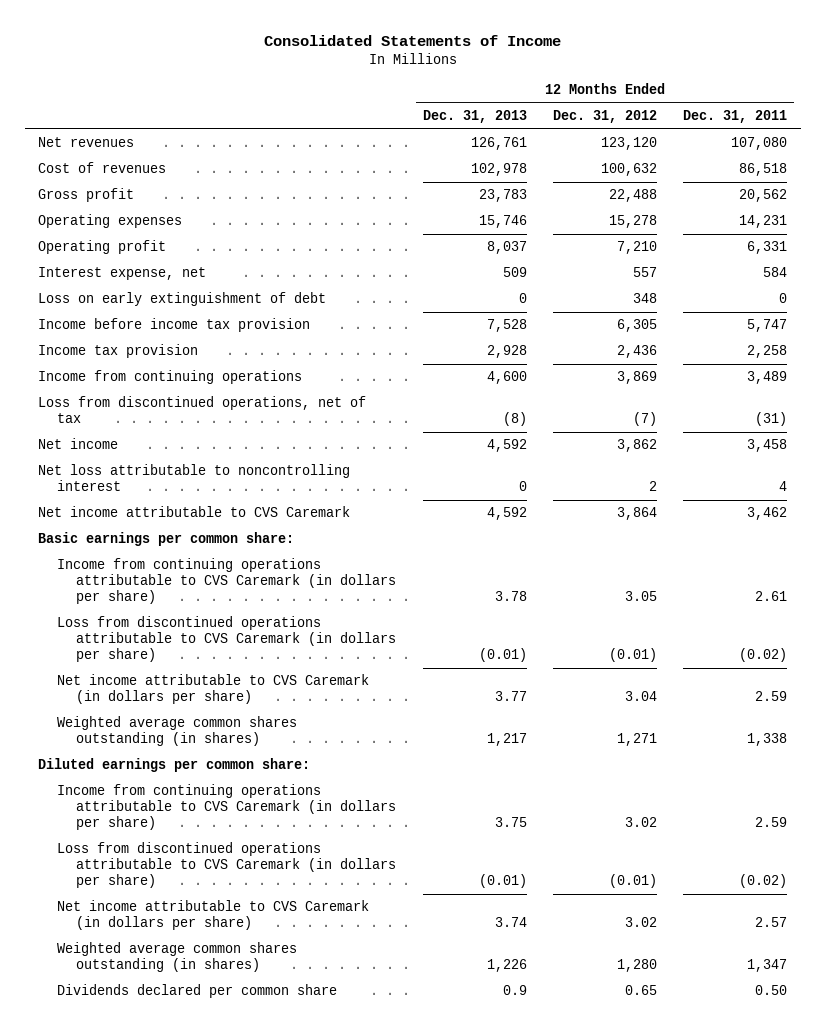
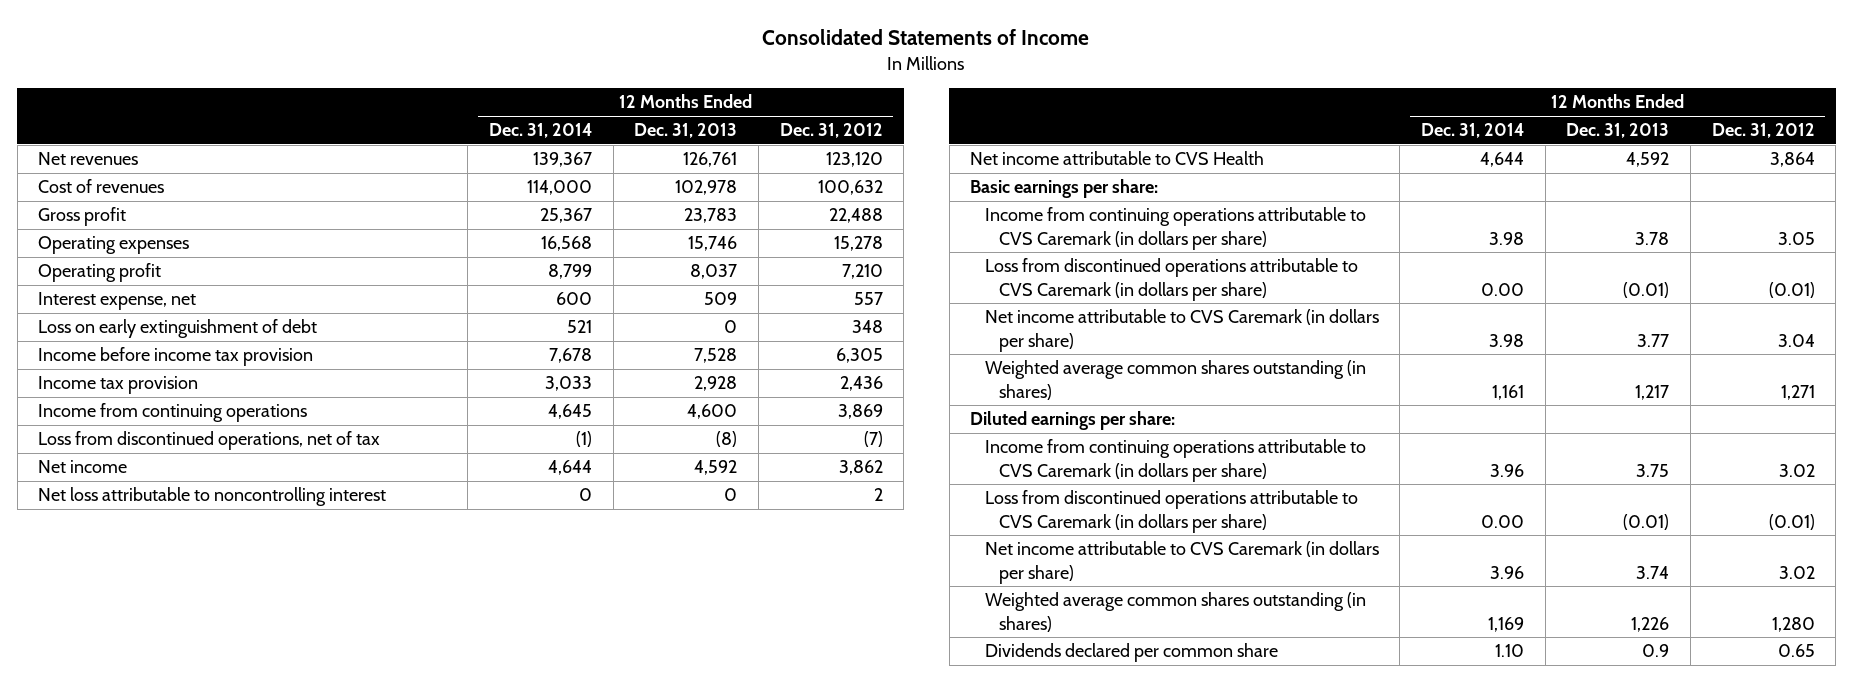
[683,110,788,124] Dec. 31, 2011 -> none
none -> [488,123,592,139] Dec. 31, 2014
[38,506,351,518] Net income attributable to CVS Caremark -> [970,151,1265,166] Net income attributable to CVS Health
[38,532,295,547] Basic earnings per common share: -> [970,179,1159,199] Basic earnings per share:
[38,758,311,773] Diluted earnings per common share: -> [970,411,1176,431] Diluted earnings per share:

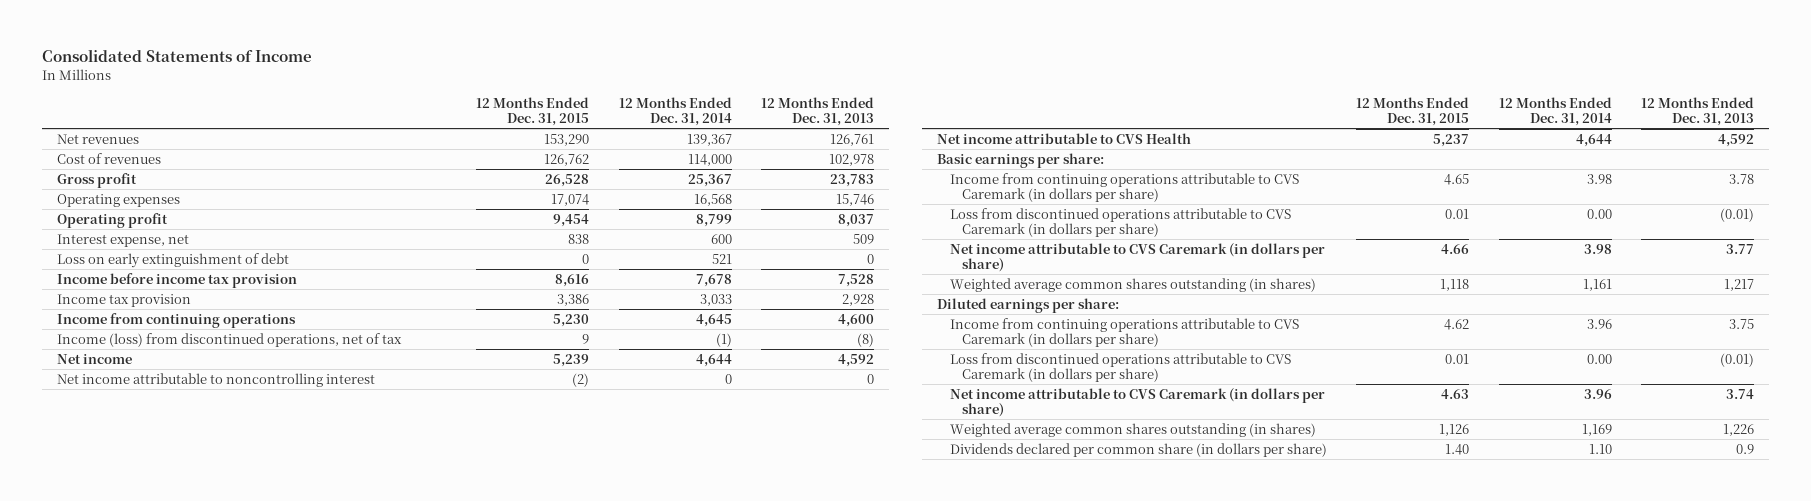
[779,123,883,139] Dec. 31, 2012 -> none
none -> [476,96,590,127] 12 Months Ended Dec. 31, 2015
[38,431,381,451] Loss from discontinued operations, net of tax -> [56,332,402,347] Income (loss) from discontinued operations, net of tax
[38,487,387,507] Net loss attributable to noncontrolling interest -> [56,372,375,387] Net income attributable to noncontrolling interest
[984,643,1278,663] Dividends declared per common share -> [949,442,1327,457] Dividends declared per common share (in dollars per share)

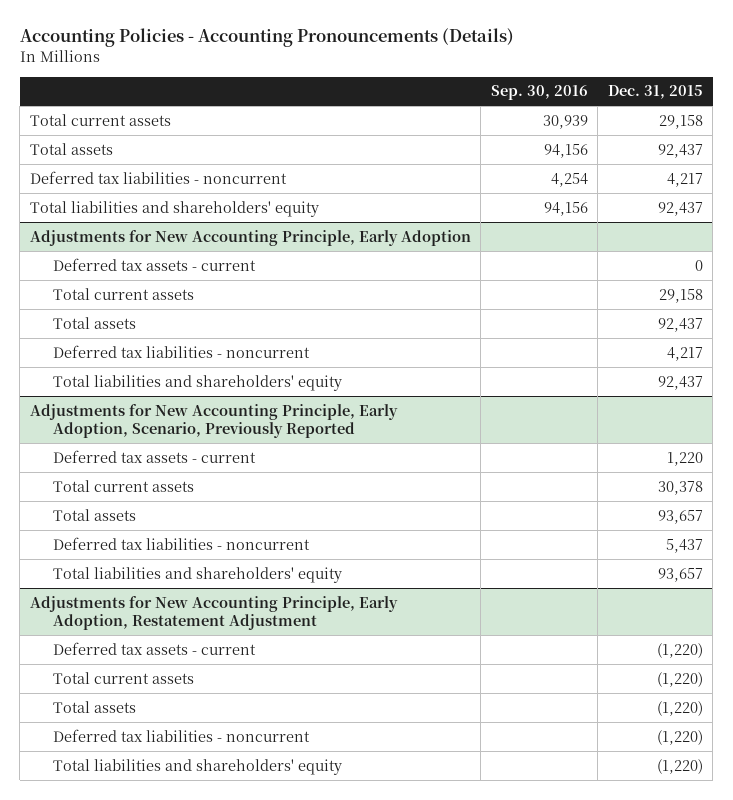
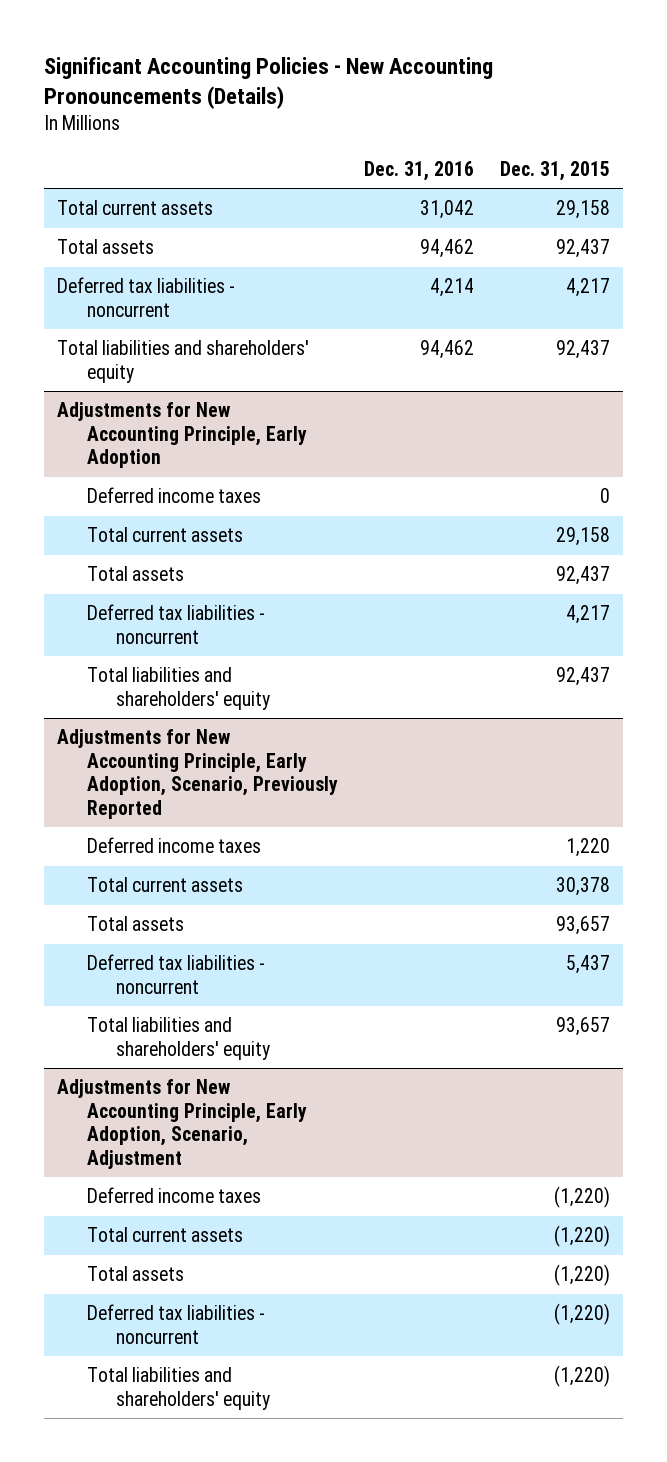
[19,28,514,48] Accounting Policies - Accounting Pronouncements (Details) -> [44,57,494,110] Significant Accounting Policies - New Accounting Pronouncements (Details)
[490,85,588,101] Sep. 30, 2016 -> none
none -> [363,160,474,181] Dec. 31, 2016
[52,257,256,271] Deferred tax assets - current -> none
none -> [86,487,261,504] Deferred income taxes
[52,449,256,463] Deferred tax assets - current -> [86,837,261,854] Deferred income taxes
[29,595,398,630] Adjustments for New Accounting Principle, Early Adoption, Restatement Adjustment -> [57,1079,307,1169] Adjustments for New Accounting Principle, Early Adoption, Scenario, Adjustment
[52,641,256,655] Deferred tax assets - current -> [86,1187,261,1204] Deferred income taxes

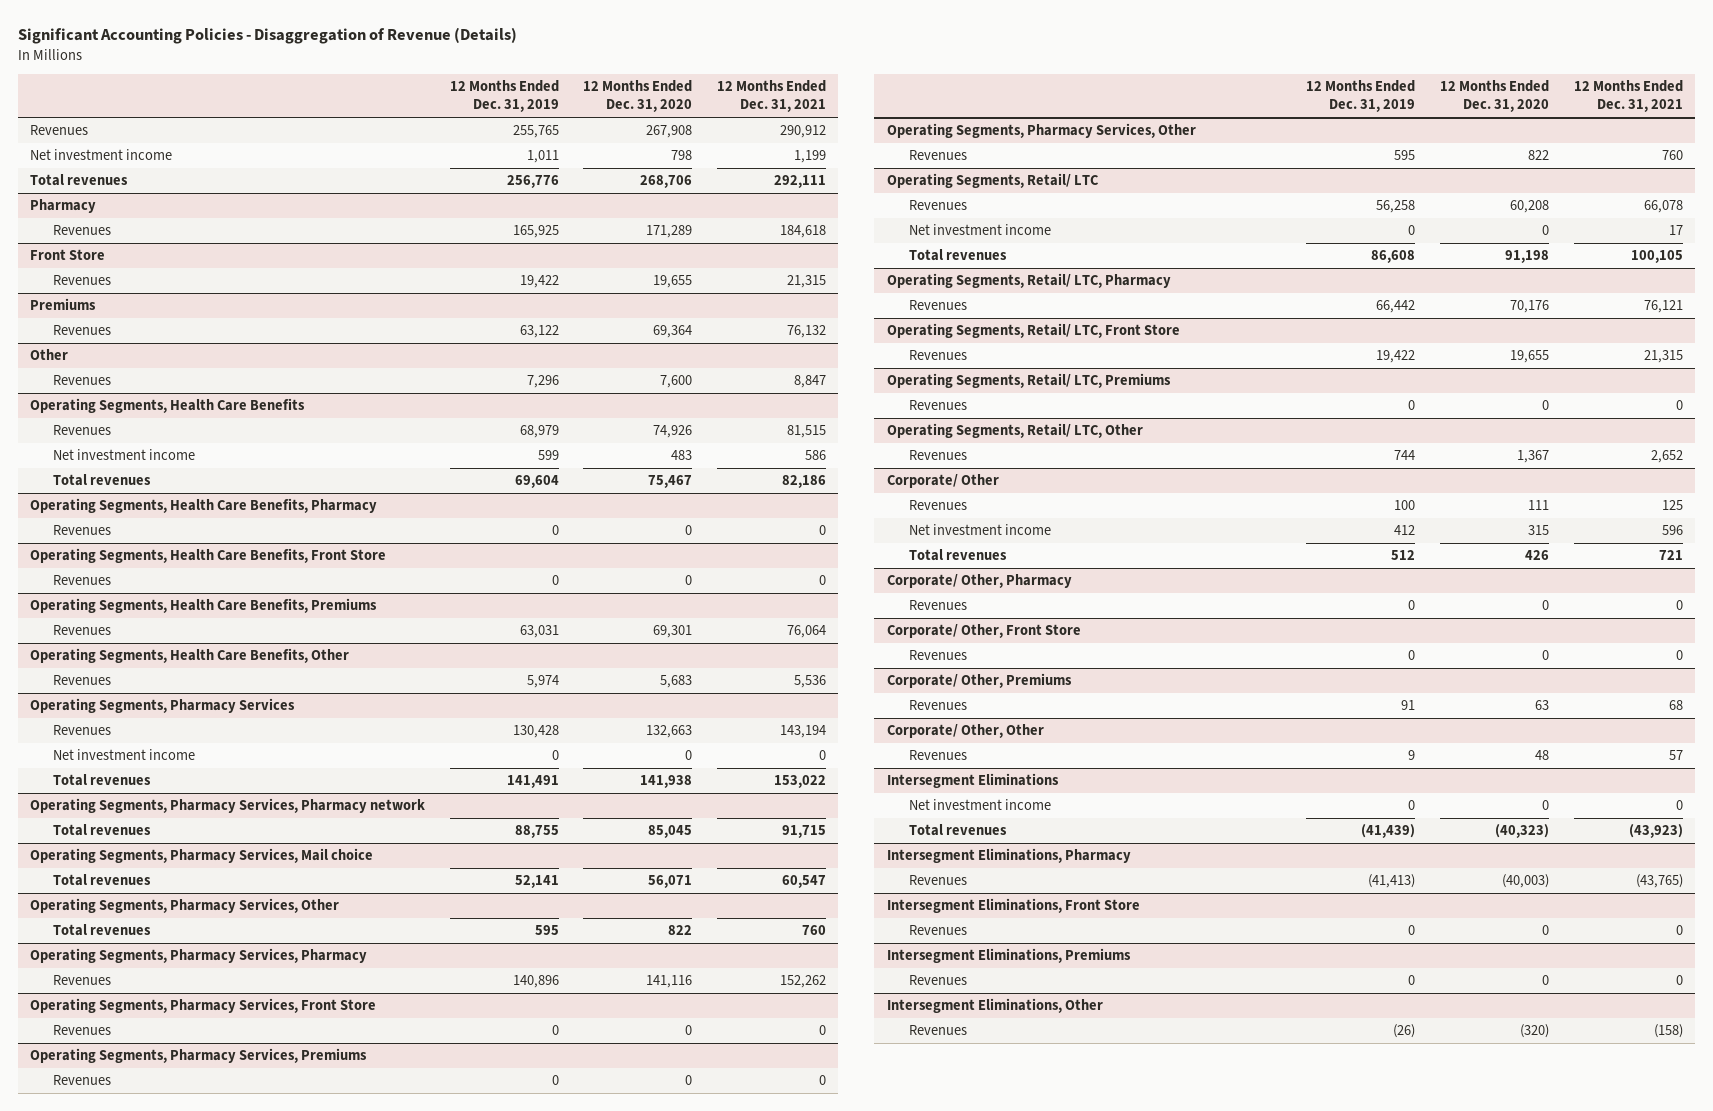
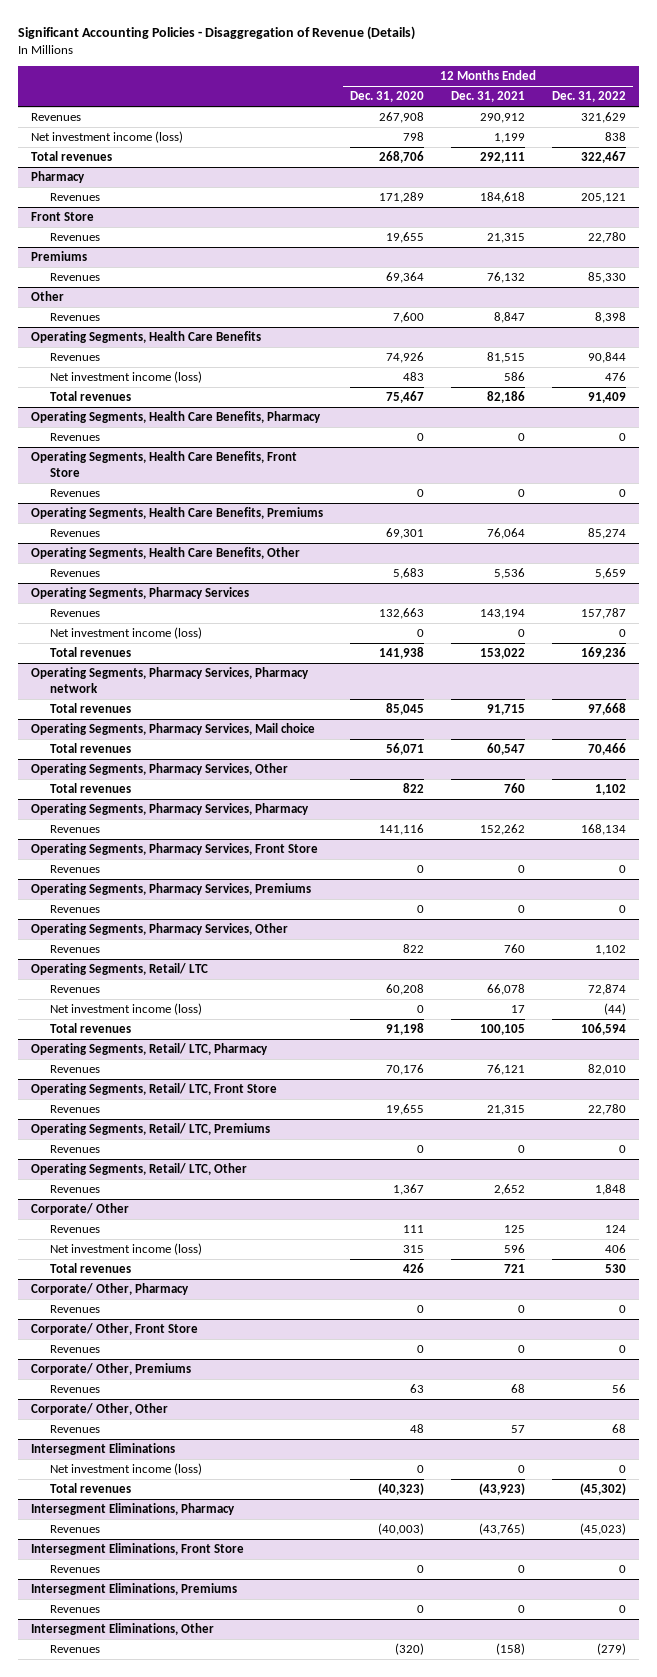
[449,80,559,113] 12 Months Ended Dec. 31, 2019 -> none
none -> [551,91,626,103] Dec. 31, 2022
[30,149,173,161] Net investment income -> [31,131,184,144] Net investment income (loss)
[52,449,195,461] Net investment income -> [50,371,203,384] Net investment income (loss)
[52,749,195,761] Net investment income -> [50,627,203,640] Net investment income (loss)
[909,224,1052,236] Net investment income -> [50,1003,203,1016] Net investment income (loss)
[909,524,1052,536] Net investment income -> [50,1243,203,1256] Net investment income (loss)
[909,799,1052,811] Net investment income -> [50,1463,203,1476] Net investment income (loss)

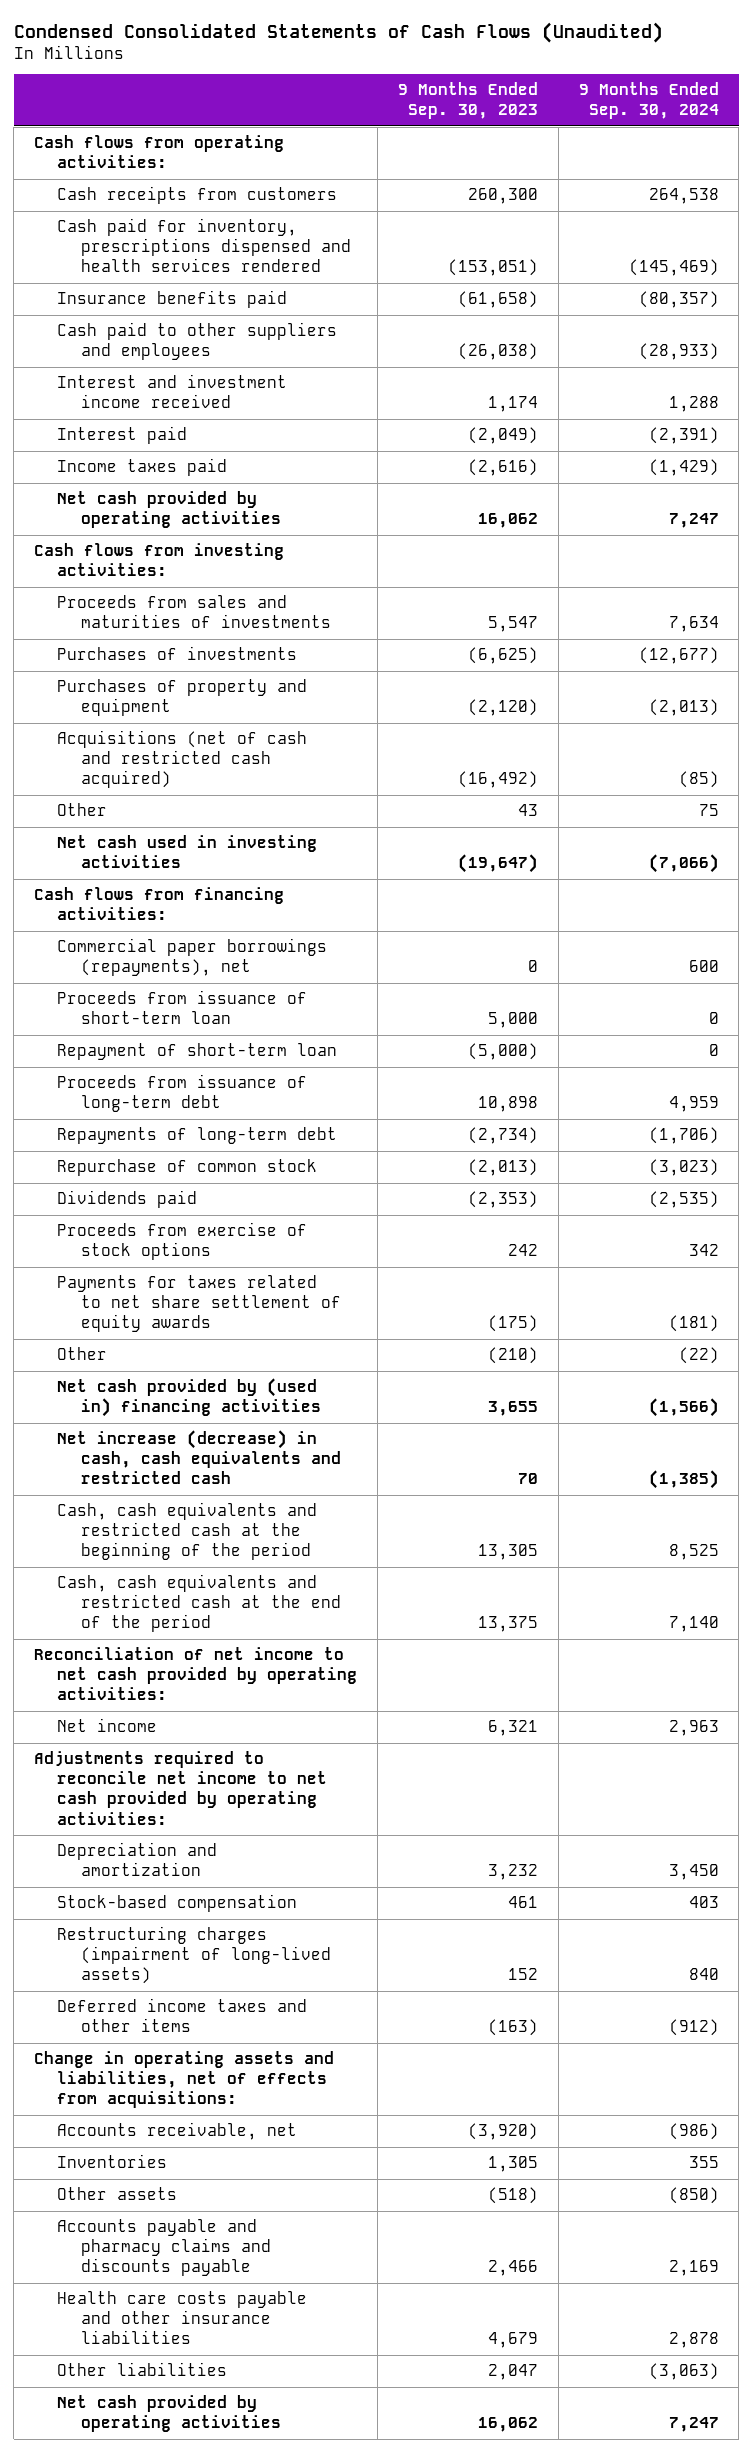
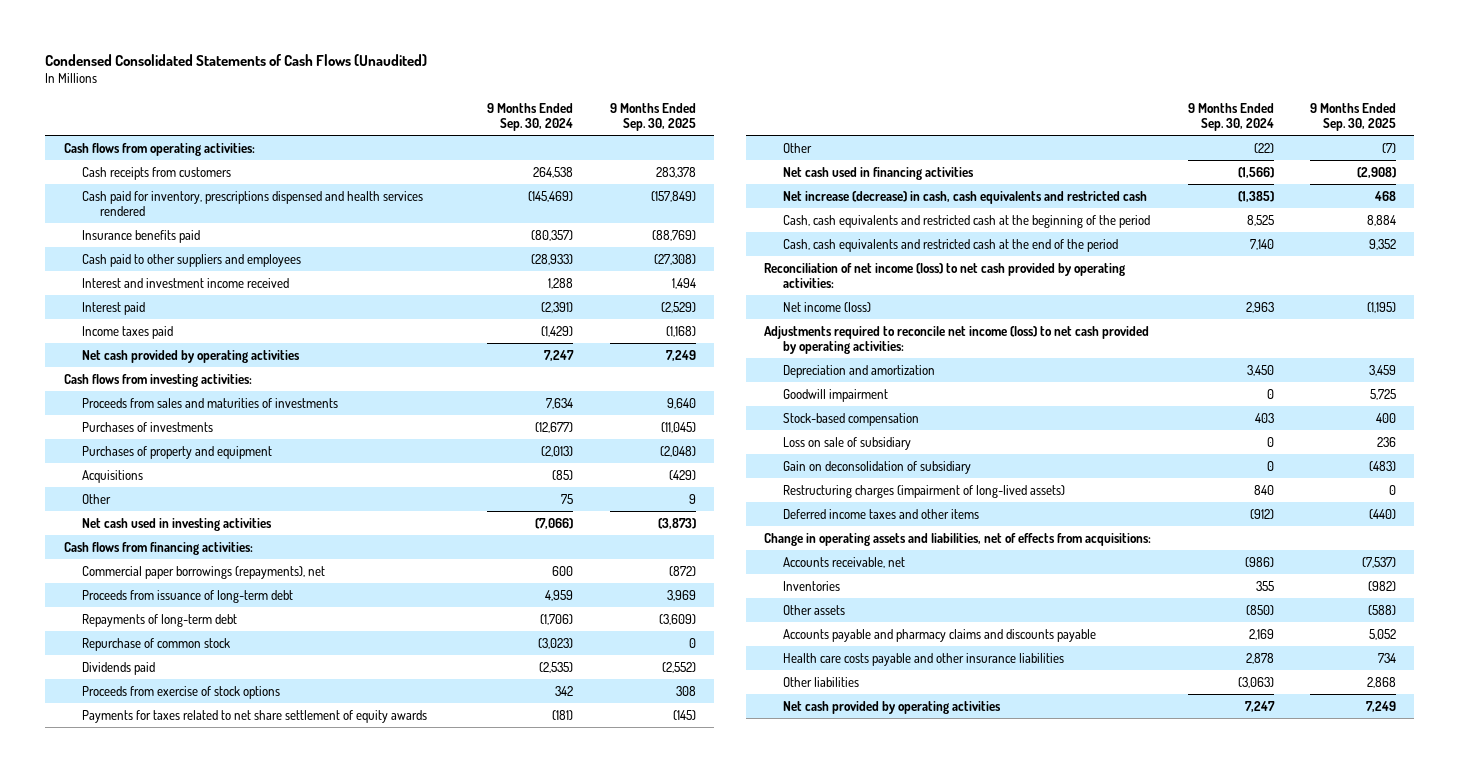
[397,82,538,120] 9 Months Ended Sep. 30, 2023 -> none
none -> [609,102,696,132] 9 Months Ended Sep. 30, 2025
[57,730,308,789] Acquisitions (net of cash and restricted cash acquired) -> [82,469,144,483] Acquisitions
[57,990,308,1025] Proceeds from issuance of short-term loan -> none
[57,1043,338,1061] Repayment of short-term loan -> none
[57,1378,321,1418] Net cash provided by (used in) financing activities -> [782,166,974,180] Net cash used in financing activities
[33,1647,358,1701] Reconciliation of net income to net cash provided by operating activities: -> [764,262,1126,288] Reconciliation of net income (loss) to net cash provided by operating activities:
[57,1718,158,1733] Net income -> [782,301,871,312] Net income (loss)
[33,1751,328,1825] Adjustments required to reconcile net income to net cash provided by operating activities: -> [764,325,1150,354] Adjustments required to reconcile net income (loss) to net cash provided by operating activities:
none -> [782,388,888,402] Goodwill impairment
none -> [782,436,911,450] Loss on sale of subsidiary
none -> [782,460,971,474] Gain on deconsolidation of subsidiary

